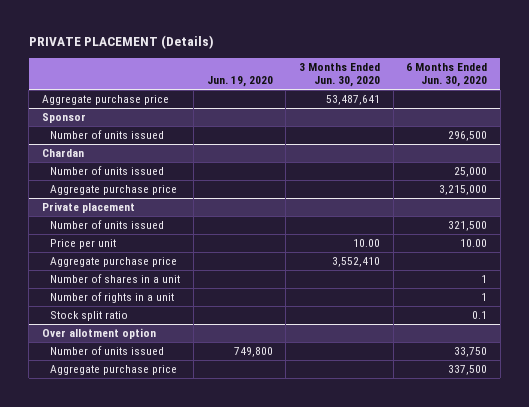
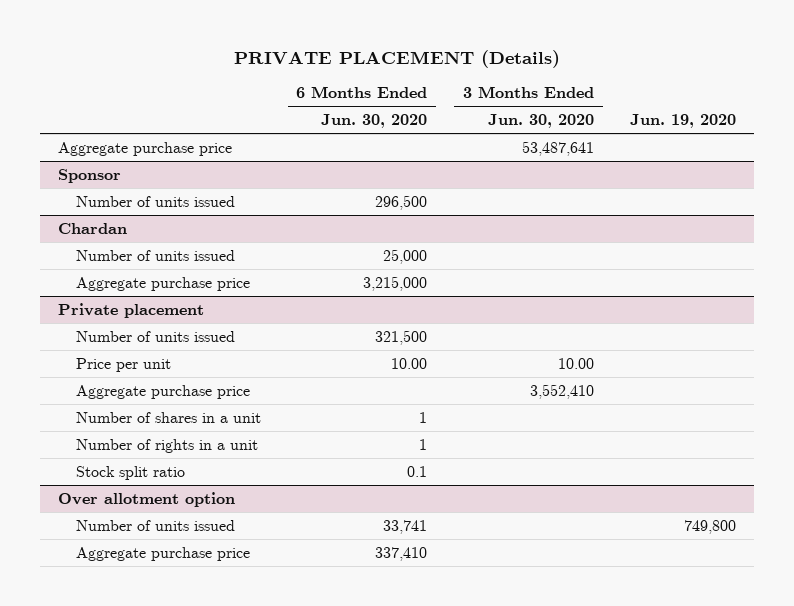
[454,346,488,357] 33,750 -> [383,519,428,534] 33,741
[448,364,488,375] 337,500 -> [375,546,428,561] 337,410

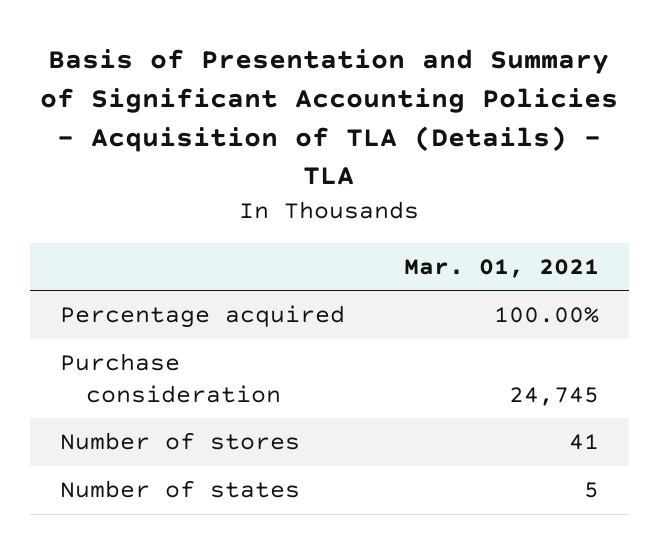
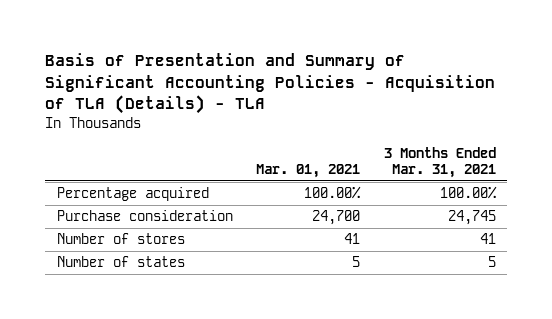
none -> [383,146,496,179] 3 Months Ended Mar. 31, 2021
[508,386,599,406] 24,745 -> [312,210,361,226] 24,700

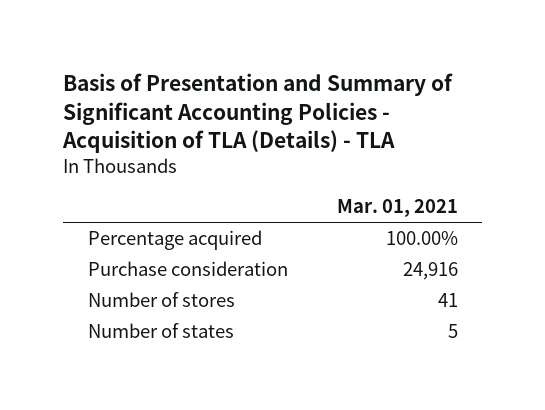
[383,146,496,179] 3 Months Ended Mar. 31, 2021 -> none
[312,210,361,226] 24,700 -> [402,262,458,281] 24,916

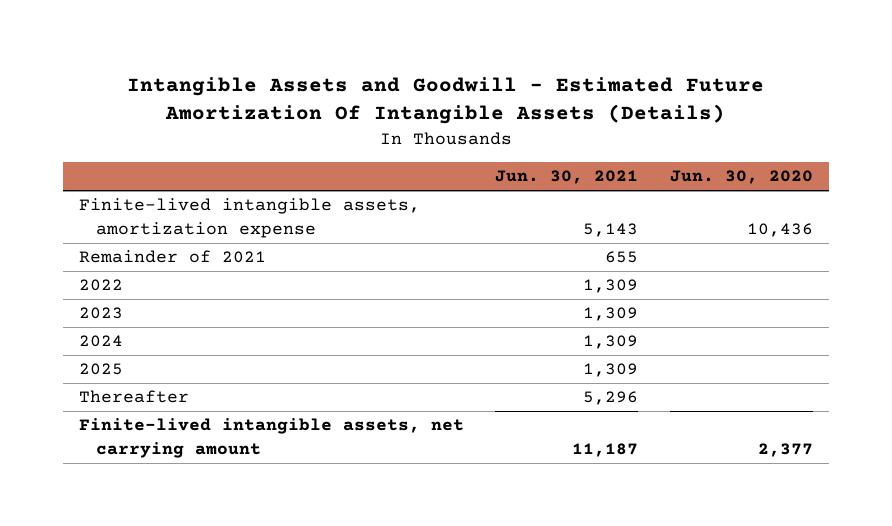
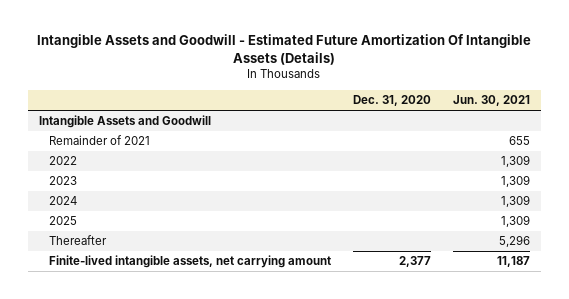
[670,170,814,185] Jun. 30, 2020 -> none
none -> [353,95,432,107] Dec. 31, 2020
[78,198,420,238] Finite-lived intangible assets, amortization expense -> none
none -> [38,115,211,129] Intangible Assets and Goodwill

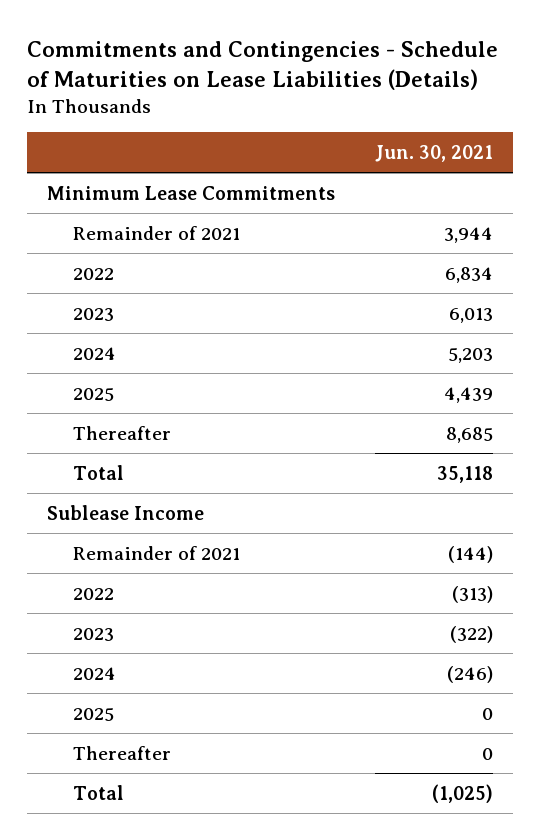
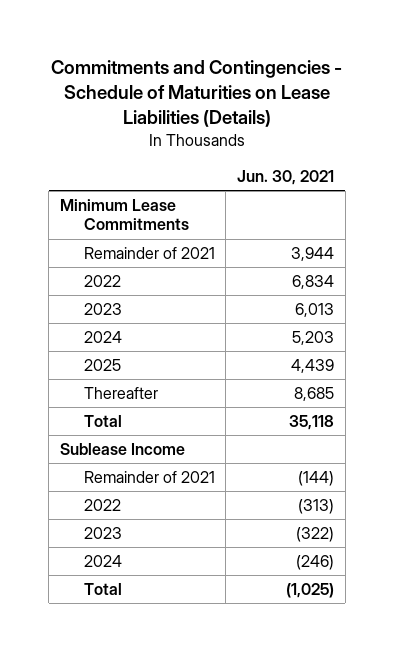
[72,707,114,721] 2025 -> none
[72,745,171,760] Thereafter -> none

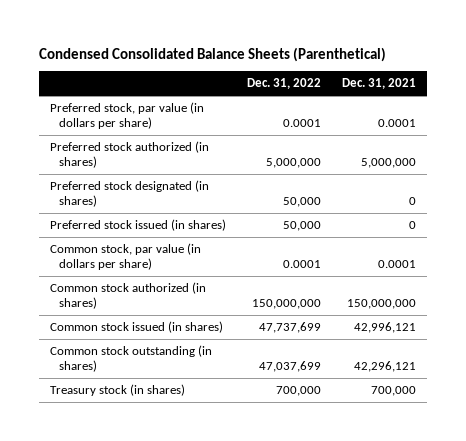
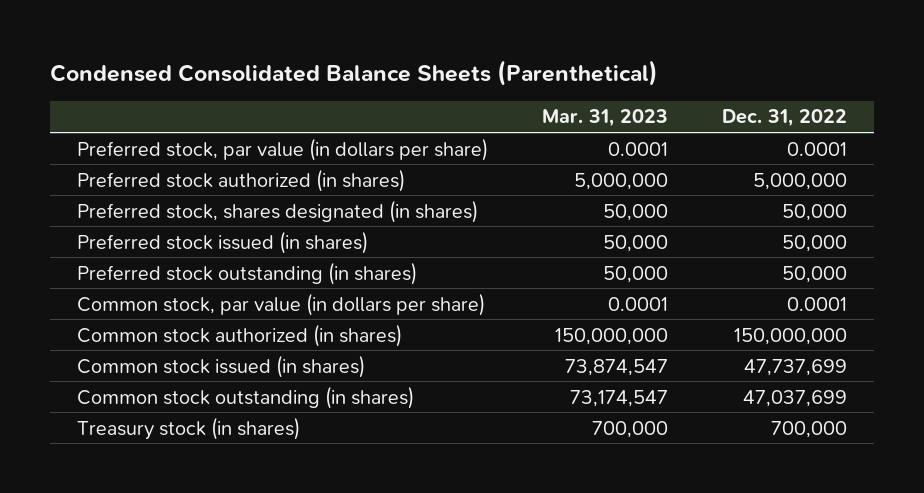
[342,78,417,90] Dec. 31, 2021 -> none
none -> [541,109,668,128] Mar. 31, 2023
[49,180,209,208] Preferred stock designated (in shares) -> [76,199,478,223] Preferred stock, shares designated (in shares)
none -> [76,261,417,285] Preferred stock outstanding (in shares)

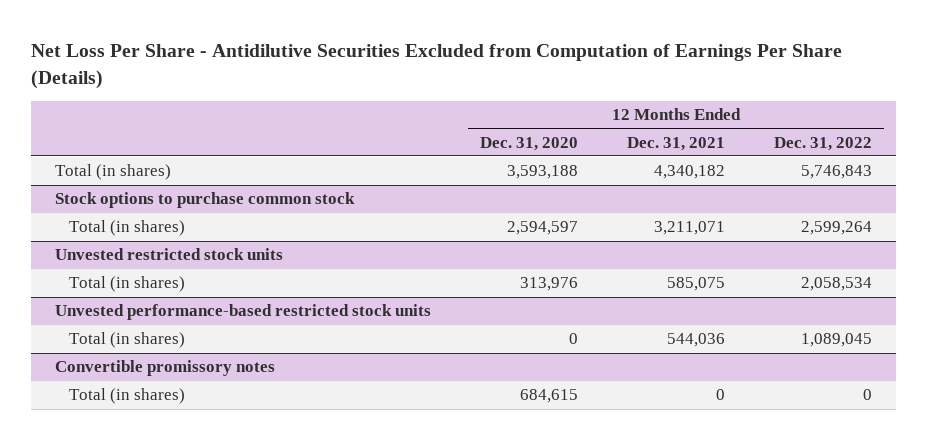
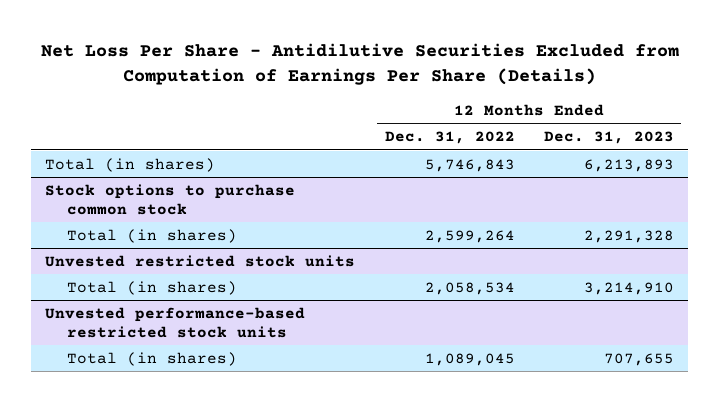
[480,136,579,151] Dec. 31, 2020 -> none
[627,136,726,151] Dec. 31, 2021 -> none
none -> [543,131,674,145] Dec. 31, 2023
[55,360,276,377] Convertible promissory notes -> none
[69,388,186,405] Total (in shares) -> none

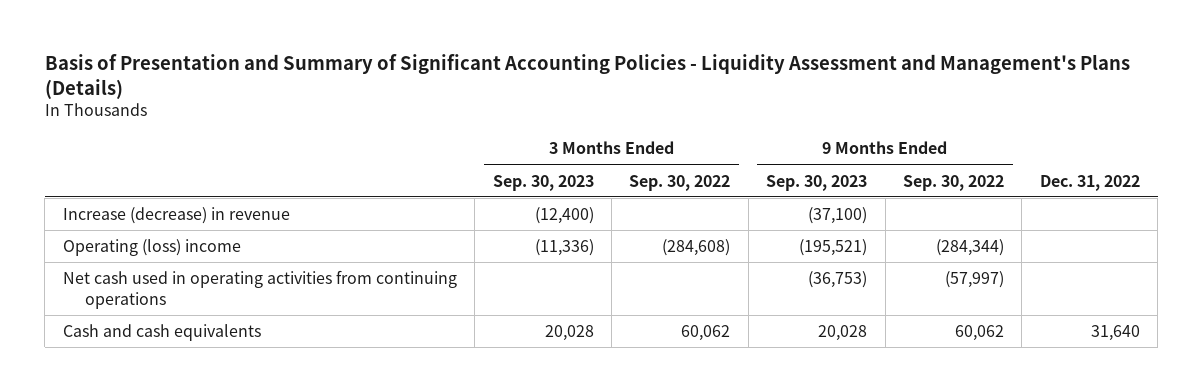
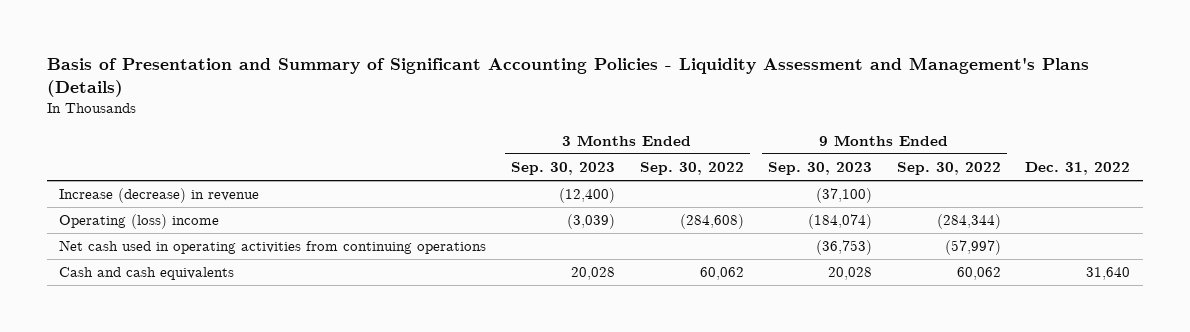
[534,239,594,257] (11,336) -> [566,214,615,230] (3,039)
[799,239,868,257] (195,521) -> [808,214,873,230] (184,074)

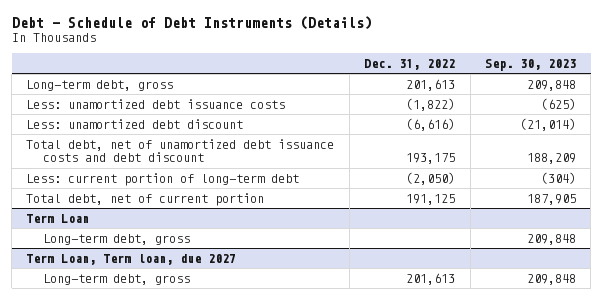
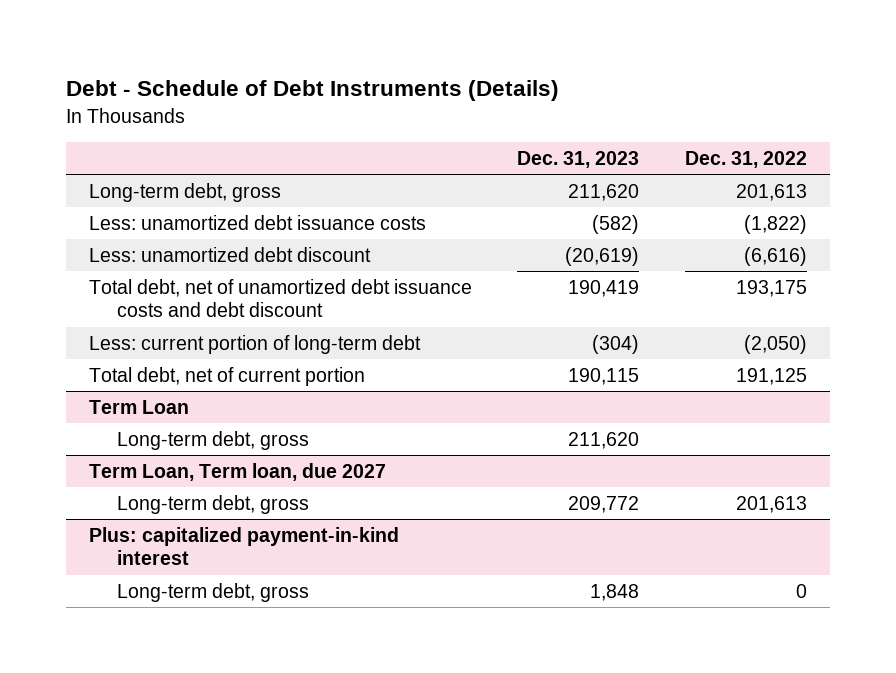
[485,59,577,72] Sep. 30, 2023 -> none
none -> [517,150,640,168] Dec. 31, 2023
none -> [88,526,399,566] Plus: capitalized payment-in-kind interest
none -> [116,582,309,602] Long-term debt, gross

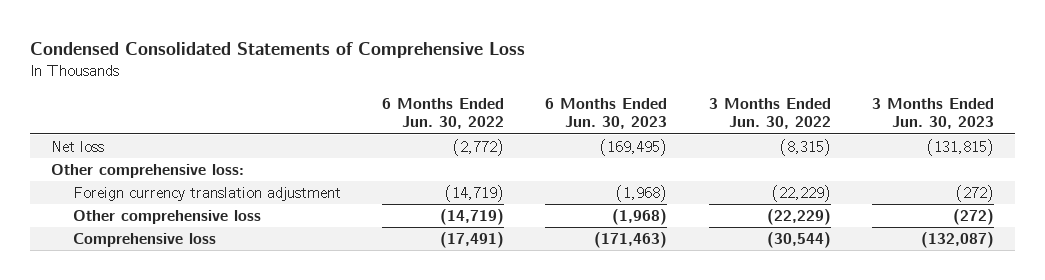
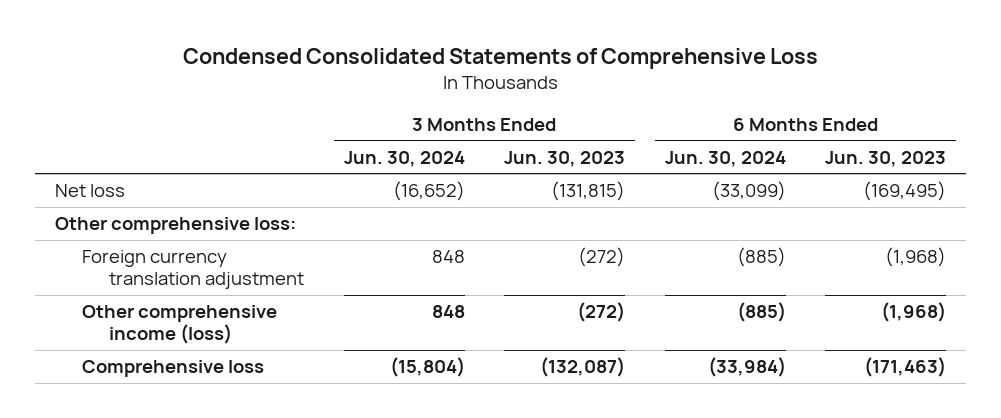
[381,97,504,130] 6 Months Ended Jun. 30, 2022 -> none
[708,97,831,130] 3 Months Ended Jun. 30, 2022 -> none
none -> [343,150,465,167] Jun. 30, 2024
none -> [664,150,786,167] Jun. 30, 2024
[72,210,261,225] Other comprehensive loss -> [82,305,278,345] Other comprehensive income (loss)

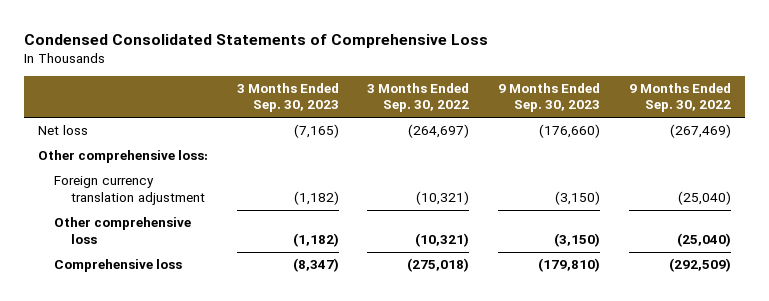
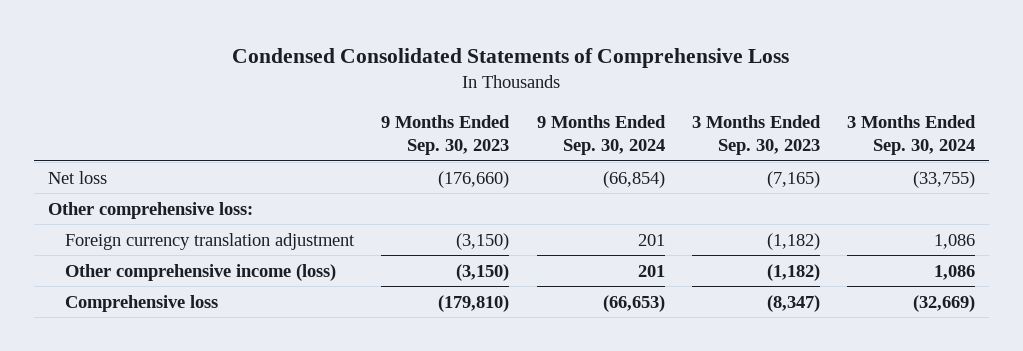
[367,83,470,113] 3 Months Ended Sep. 30, 2022 -> none
[628,83,731,113] 9 Months Ended Sep. 30, 2022 -> none
none -> [536,115,666,156] 9 Months Ended Sep. 30, 2024
none -> [847,115,977,156] 3 Months Ended Sep. 30, 2024
[54,217,192,244] Other comprehensive loss -> [65,263,337,281] Other comprehensive income (loss)

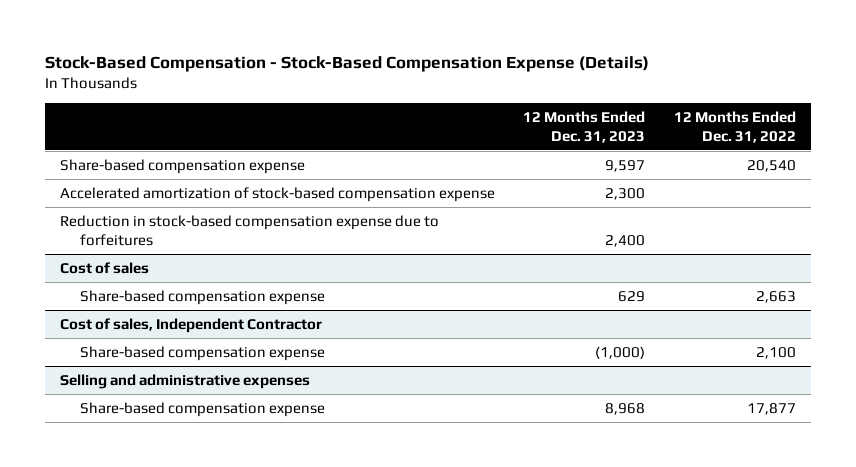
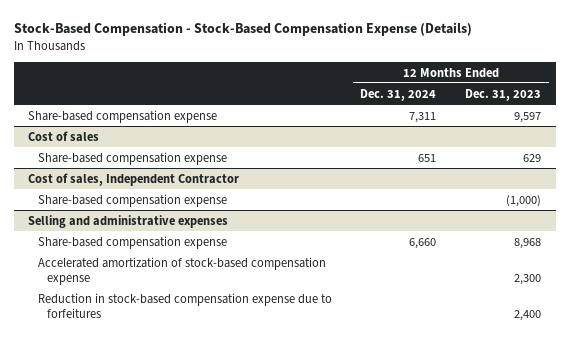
[674,110,797,143] 12 Months Ended Dec. 31, 2022 -> none
none -> [360,88,437,101] Dec. 31, 2024
[59,186,495,202] Accelerated amortization of stock-based compensation expense -> none
[59,214,439,246] Reduction in stock-based compensation expense due to forfeitures -> none
none -> [37,256,326,285] Accelerated amortization of stock-based compensation expense
none -> [37,292,332,318] Reduction in stock-based compensation expense due to forfeitures

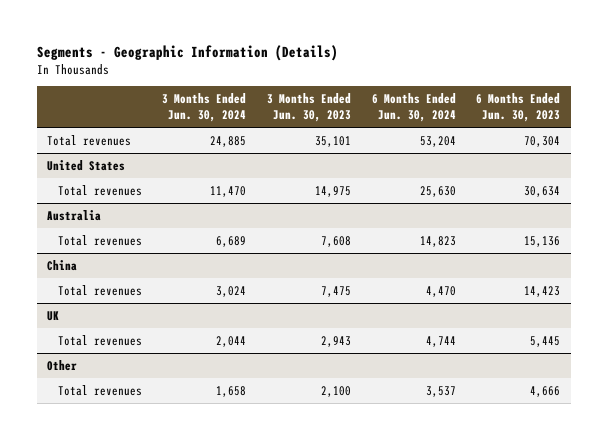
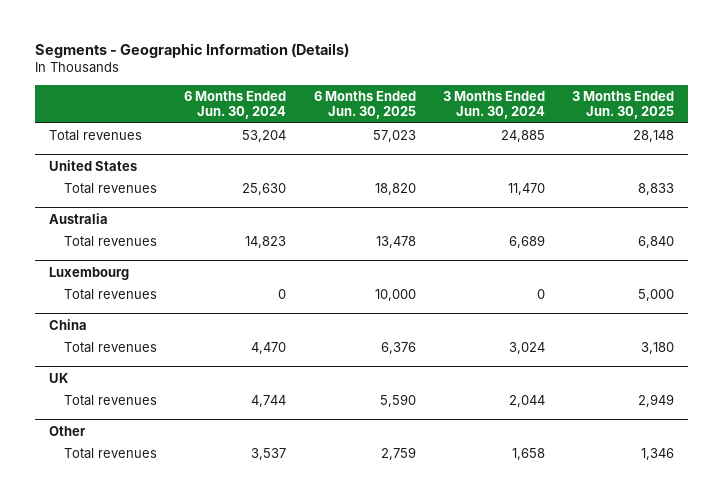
[266,93,351,123] 3 Months Ended Jun. 30, 2023 -> none
[476,93,561,123] 6 Months Ended Jun. 30, 2023 -> none
none -> [313,91,416,120] 6 Months Ended Jun. 30, 2025
none -> [572,91,675,120] 3 Months Ended Jun. 30, 2025
none -> [48,266,129,280] Luxembourg
none -> [64,288,158,300] Total revenues

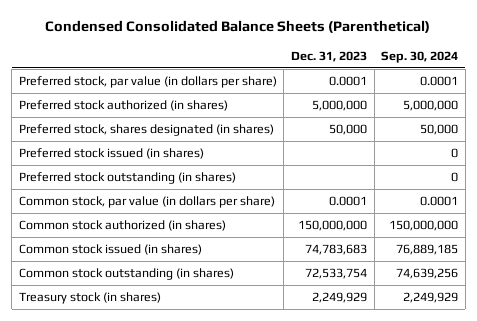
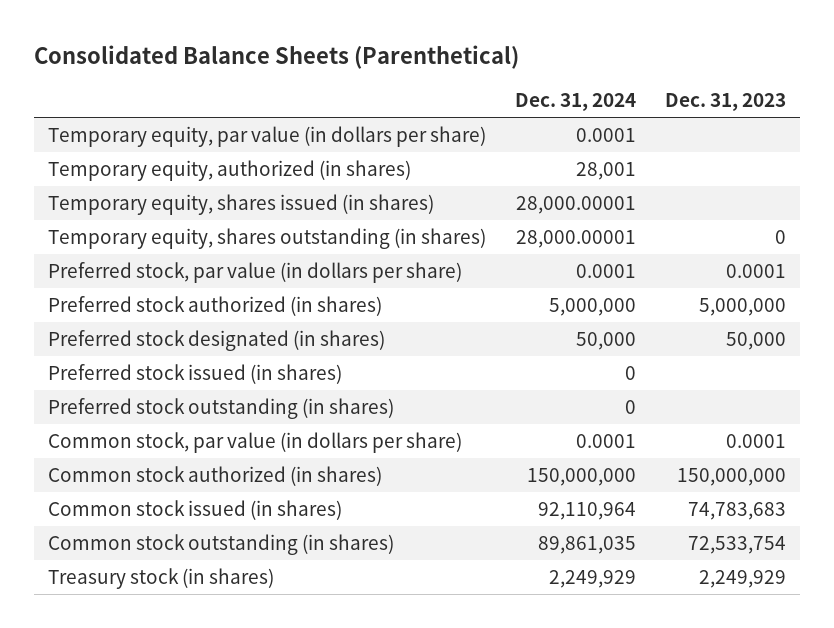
[45,20,431,34] Condensed Consolidated Balance Sheets (Parenthetical) -> [33,44,519,69] Consolidated Balance Sheets (Parenthetical)
[381,50,459,63] Sep. 30, 2024 -> none
none -> [515,93,637,112] Dec. 31, 2024
none -> [48,126,487,148] Temporary equity, par value (in dollars per share)
none -> [48,160,412,182] Temporary equity, authorized (in shares)
none -> [48,194,435,216] Temporary equity, shares issued (in shares)
none -> [48,228,487,250] Temporary equity, shares outstanding (in shares)
[18,123,274,136] Preferred stock, shares designated (in shares) -> [48,330,386,352] Preferred stock designated (in shares)

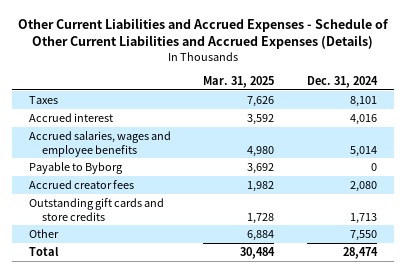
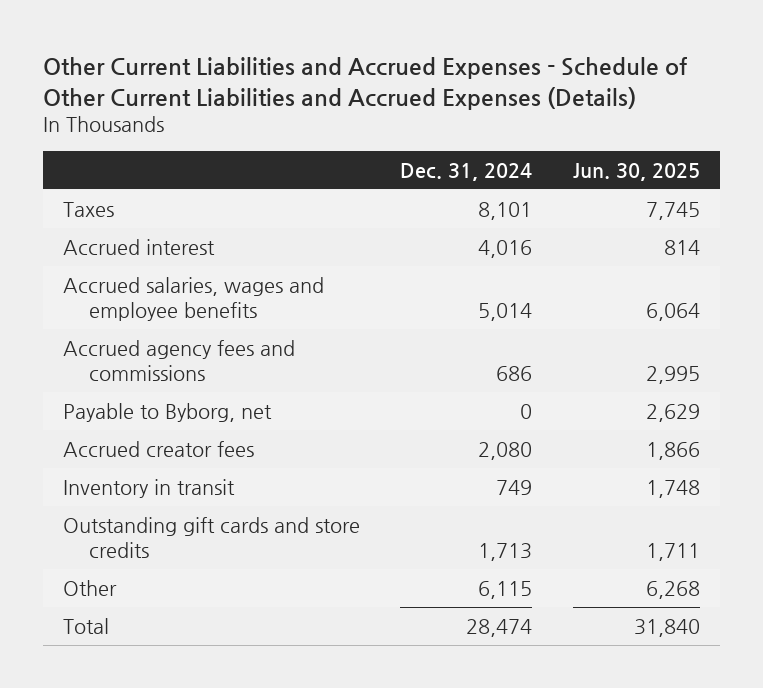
[203,75,275,88] Mar. 31, 2025 -> none
none -> [572,162,700,181] Jun. 30, 2025
none -> [63,339,296,381] Accrued agency fees and commissions
[28,161,123,174] Payable to Byborg -> [63,402,273,422] Payable to Byborg, net
none -> [63,478,236,498] Inventory in transit
[350,229,378,241] 7,550 -> [478,580,533,599] 6,115

